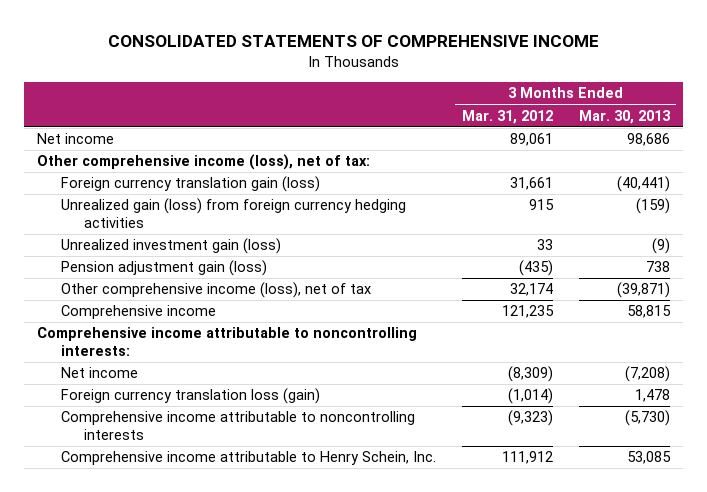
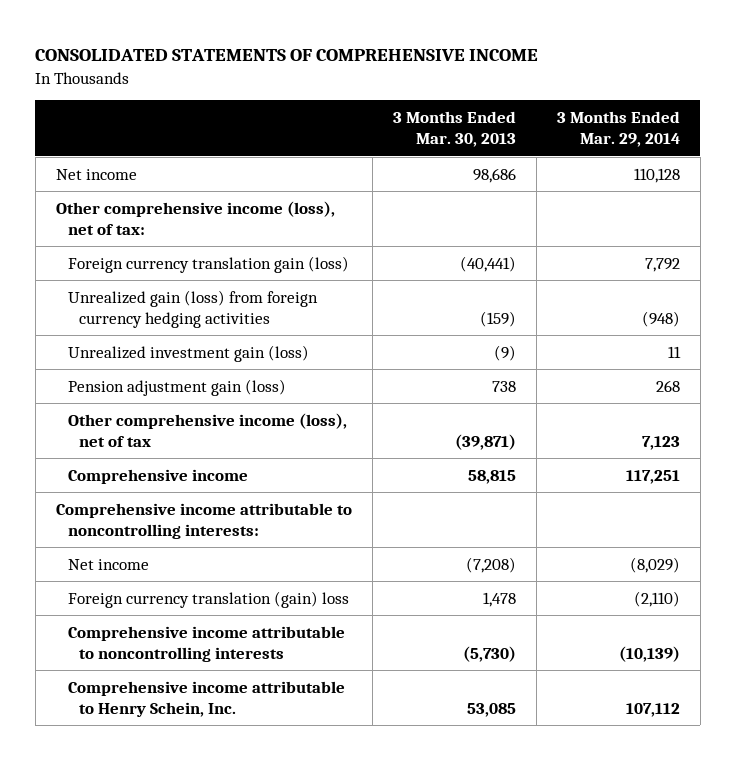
[461,109,553,124] Mar. 31, 2012 -> none
none -> [556,111,680,148] 3 Months Ended Mar. 29, 2014
[60,388,320,405] Foreign currency translation loss (gain) -> [67,590,349,608] Foreign currency translation (gain) loss

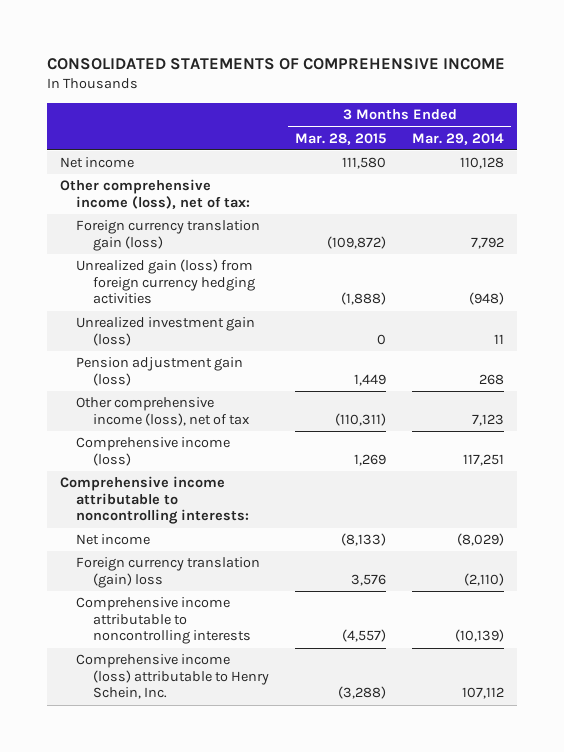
[392,111,516,148] 3 Months Ended Mar. 30, 2013 -> none
none -> [294,132,386,145] Mar. 28, 2015
[67,468,248,484] Comprehensive income -> [76,437,231,466] Comprehensive income (loss)
[67,680,345,717] Comprehensive income attributable to Henry Schein, Inc. -> [76,654,269,700] Comprehensive income (loss) attributable to Henry Schein, Inc.

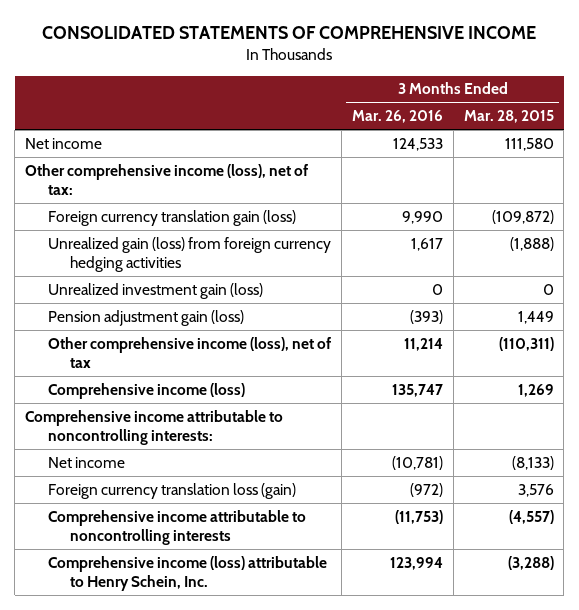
[412,132,505,145] Mar. 29, 2014 -> none
none -> [351,110,443,124] Mar. 26, 2016
[76,557,261,588] Foreign currency translation (gain) loss -> [47,482,296,499] Foreign currency translation loss (gain)

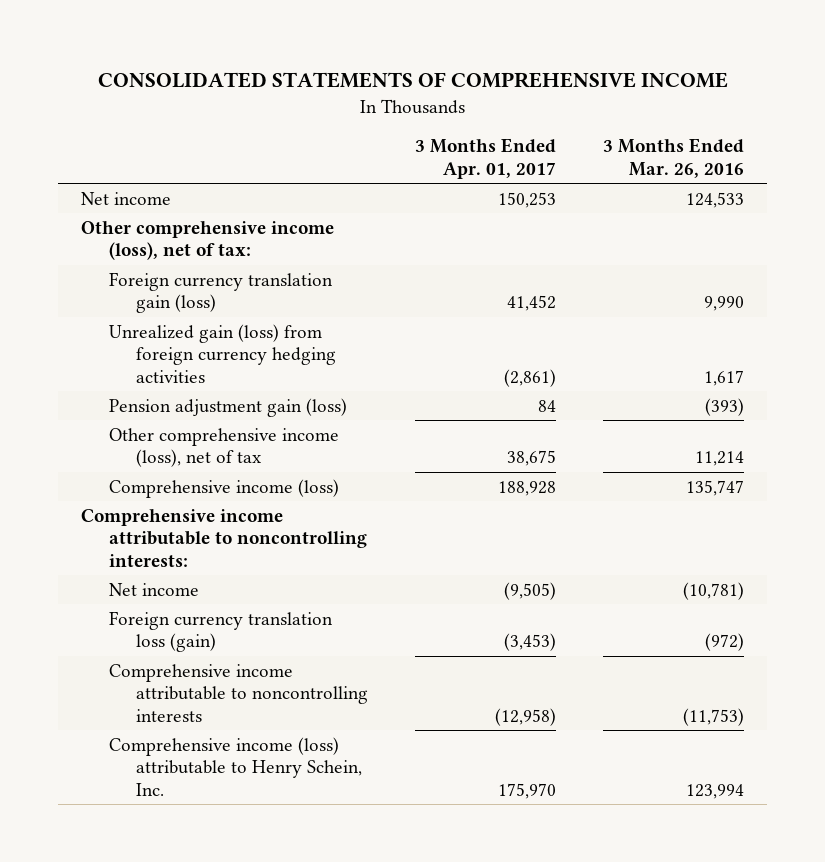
[463,110,554,124] Mar. 28, 2015 -> none
none -> [414,138,556,179] 3 Months Ended Apr. 01, 2017
[47,282,263,299] Unrealized investment gain (loss) -> none

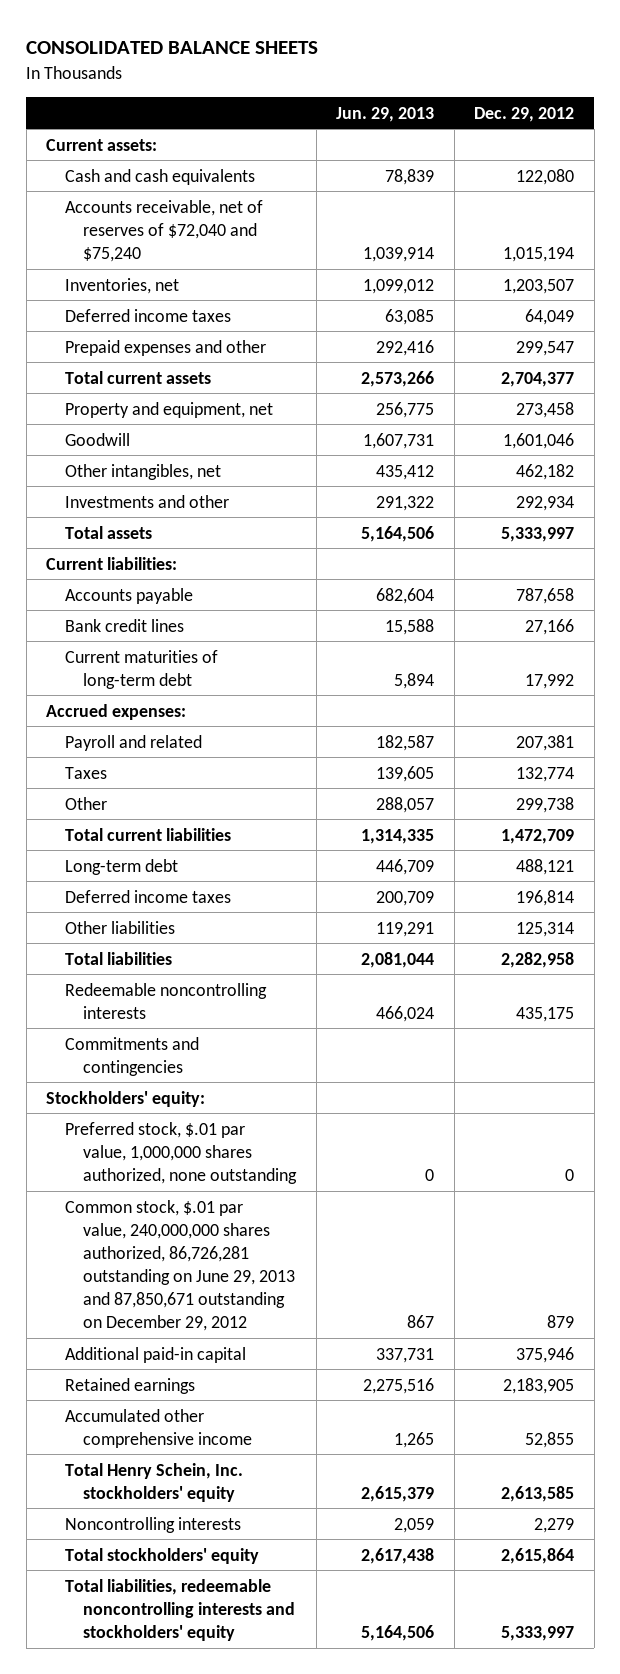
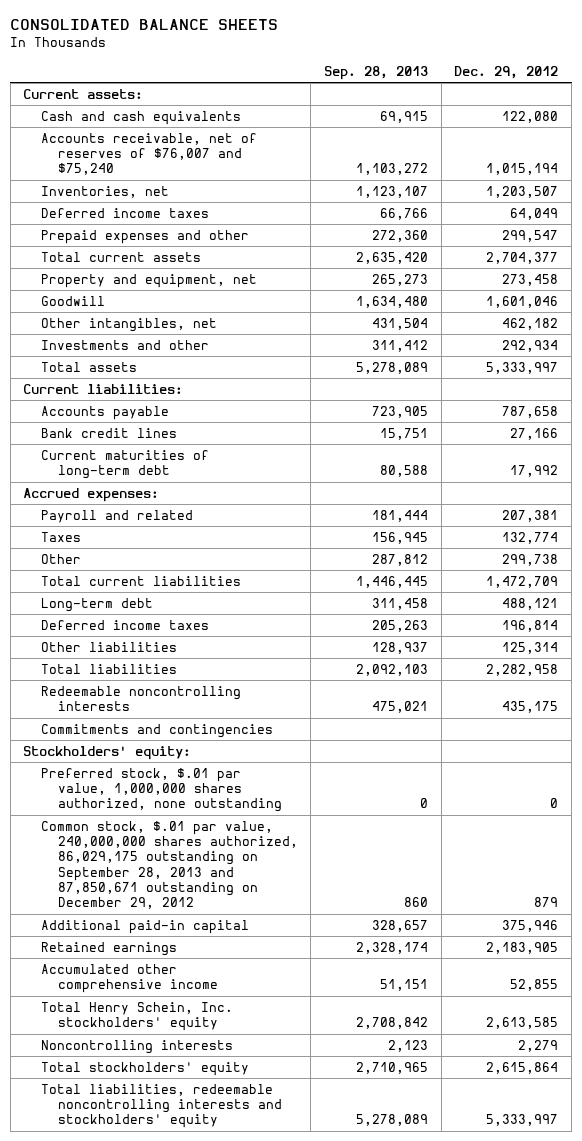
[336,106,435,122] Jun. 29, 2013 -> none
none -> [323,65,428,80] Sep. 28, 2013
[64,199,263,262] Accounts receivable, net of reserves of $72,040 and $75,240 -> [40,132,257,176] Accounts receivable, net of reserves of $76,007 and $75,240
[64,1199,296,1332] Common stock, $.01 par value, 240,000,000 shares authorized, 86,726,281 outstanding on June 29, 2013 and 87,850,671 outstanding on December 29, 2012 -> [40,820,298,910] Common stock, $.01 par value, 240,000,000 shares authorized, 86,029,175 outstanding on September 28, 2013 and 87,850,671 outstanding on December 29, 2012

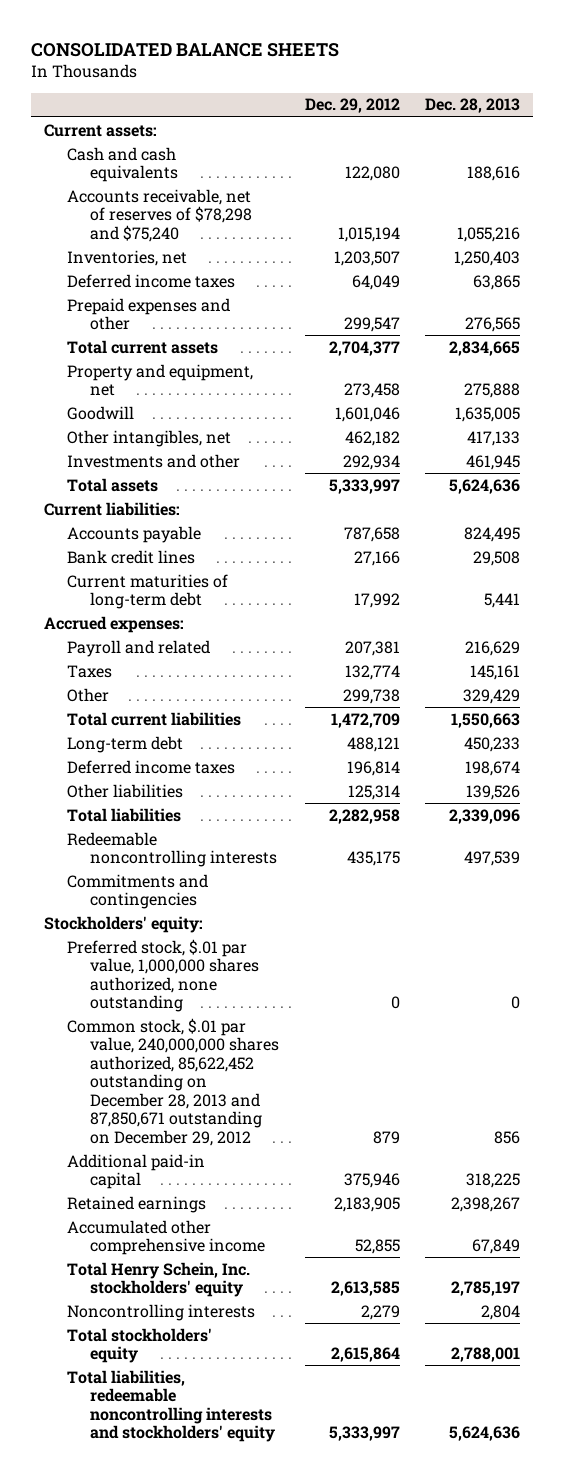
[323,65,428,80] Sep. 28, 2013 -> none
none -> [424,98,520,114] Dec. 28, 2013
[40,132,257,176] Accounts receivable, net of reserves of $76,007 and $75,240 -> [67,188,253,242] Accounts receivable, net of reserves of $78,298 and $75,240
[40,820,298,910] Common stock, $.01 par value, 240,000,000 shares authorized, 86,029,175 outstanding on September 28, 2013 and 87,850,671 outstanding on December 29, 2012 -> [67,1017,280,1146] Common stock, $.01 par value, 240,000,000 shares authorized, 85,622,452 outstanding on December 28, 2013 and 87,850,671 outstanding on December 29, 2012

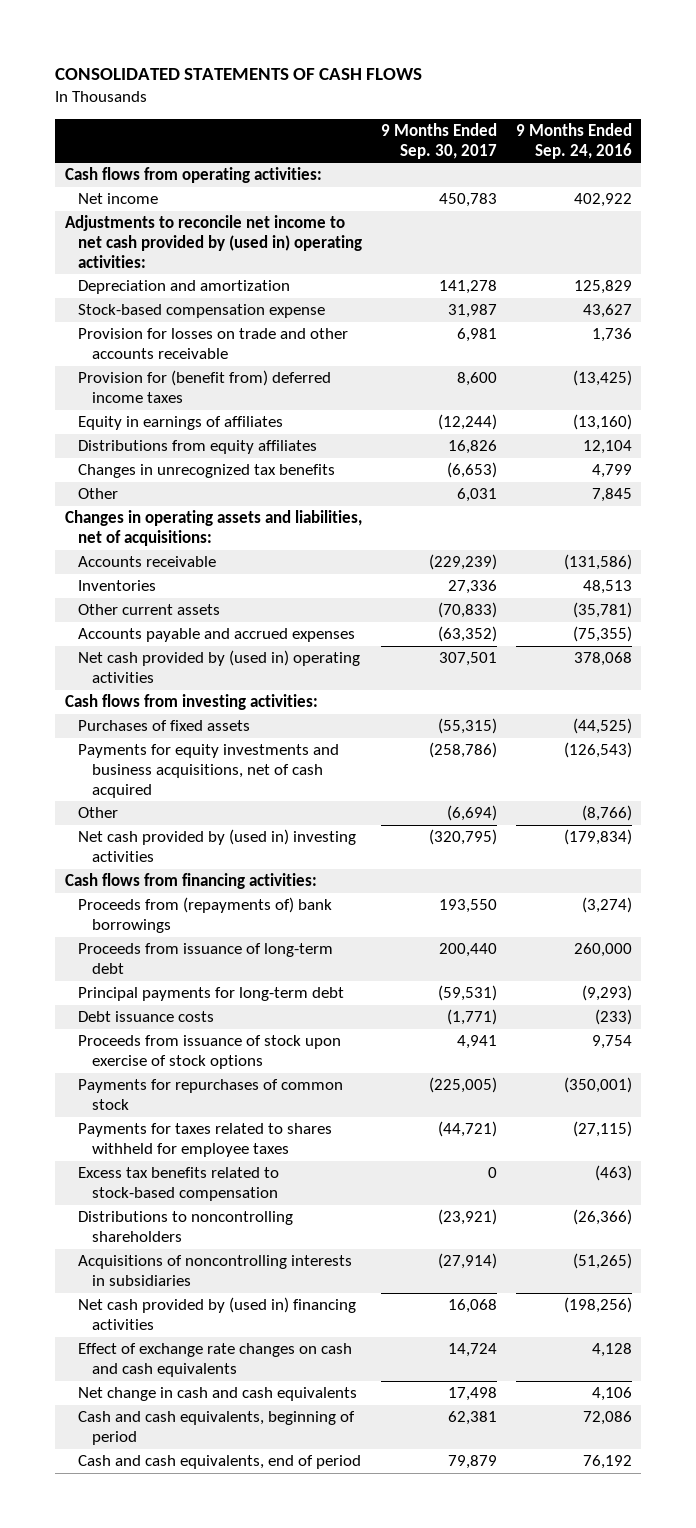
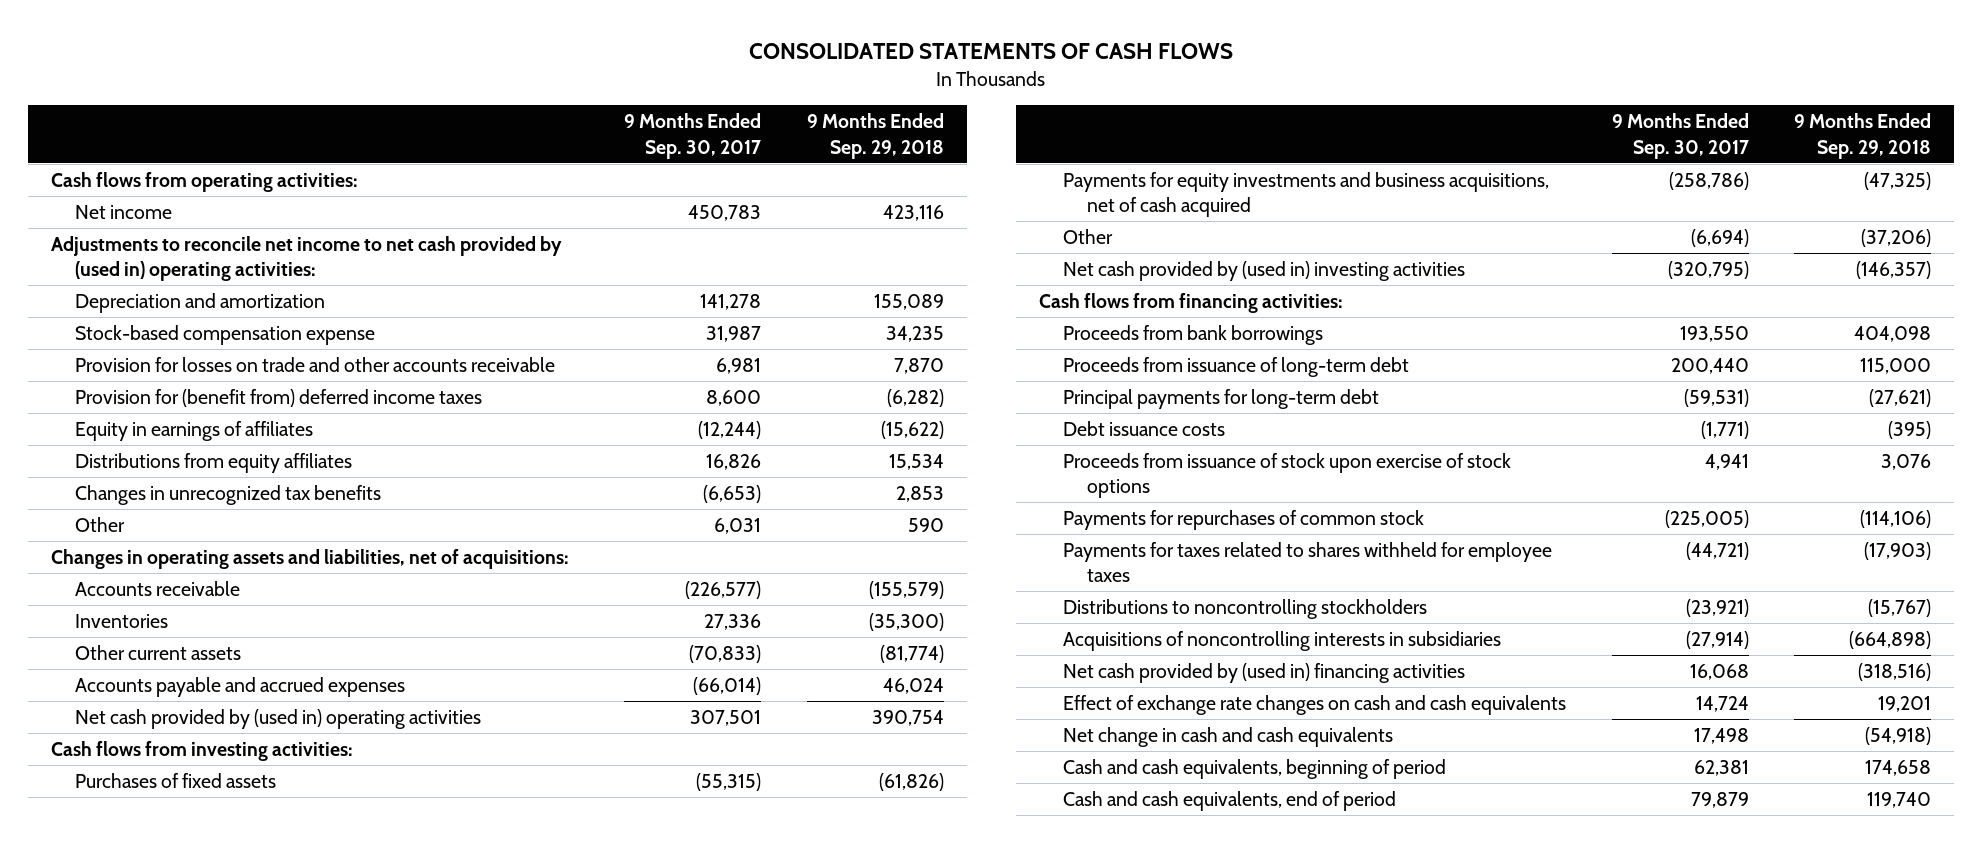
[515,123,632,159] 9 Months Ended Sep. 24, 2016 -> none
none -> [806,113,944,159] 9 Months Ended Sep. 29, 2018
[428,554,497,571] (229,239) -> [685,580,762,599] (226,577)
[437,626,497,643] (63,352) -> [693,676,762,695] (66,014)
[78,897,333,934] Proceeds from (repayments of) bank borrowings -> [1062,324,1323,345] Proceeds from bank borrowings
[78,1167,280,1202] Excess tax benefits related to stock-based compensation -> none
[78,1211,294,1243] Distributions to noncontrolling shareholders -> [1062,598,1427,619] Distributions to noncontrolling stockholders

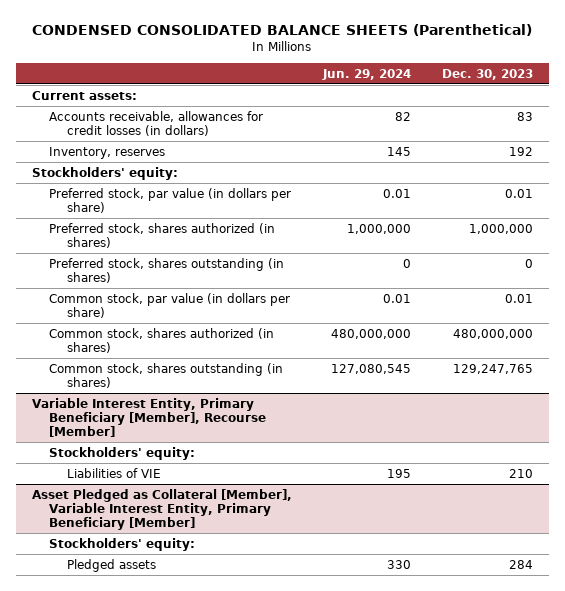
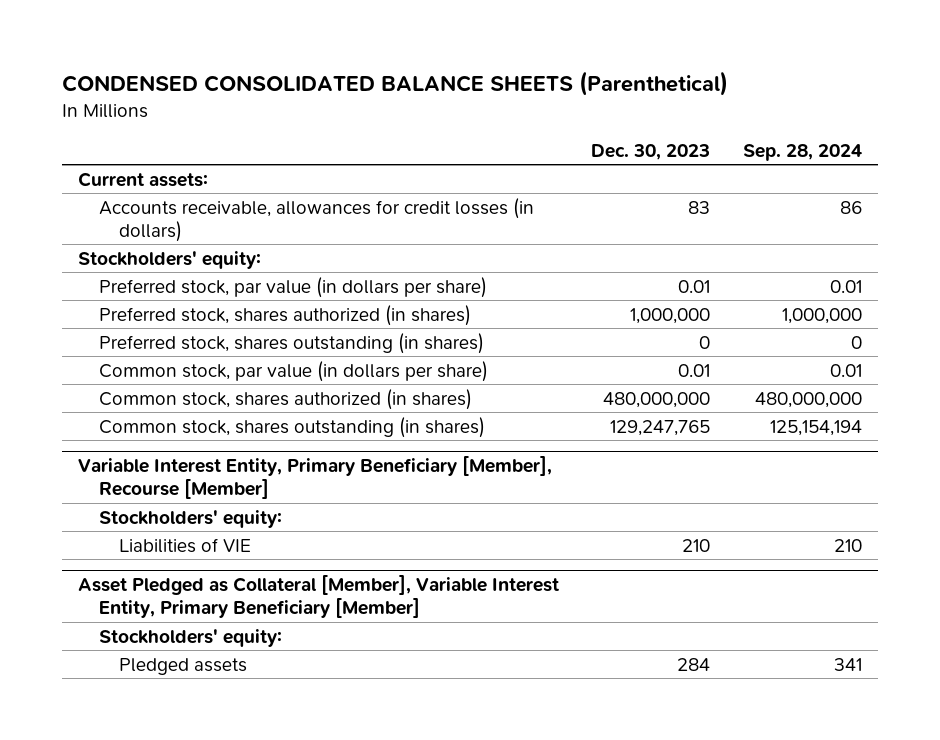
[321,68,411,80] Jun. 29, 2024 -> none
none -> [742,143,862,161] Sep. 28, 2024
[49,146,166,159] Inventory, reserves -> none

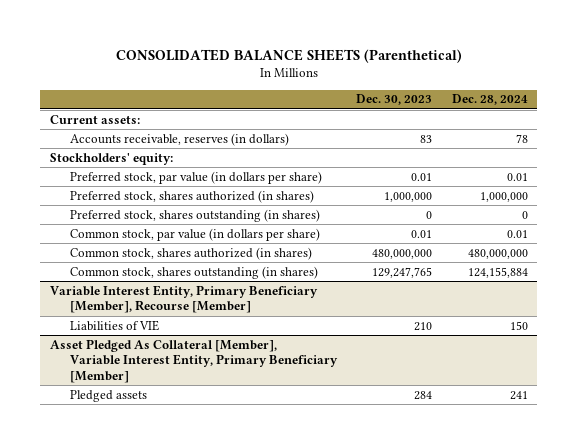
[61,71,728,97] CONDENSED CONSOLIDATED BALANCE SHEETS (Parenthetical) -> [115,48,462,63] CONSOLIDATED BALANCE SHEETS (Parenthetical)
[742,143,862,161] Sep. 28, 2024 -> none
none -> [451,94,528,106] Dec. 28, 2024
[98,197,534,242] Accounts receivable, allowances for credit losses (in dollars) -> [69,132,289,146] Accounts receivable, reserves (in dollars)
[98,509,282,528] Stockholders' equity: -> none
[98,628,282,647] Stockholders' equity: -> none
[77,575,559,619] Asset Pledged as Collateral [Member], Variable Interest Entity, Primary Beneficiary [Member] -> [49,338,338,383] Asset Pledged As Collateral [Member], Variable Interest Entity, Primary Beneficiary [Member]

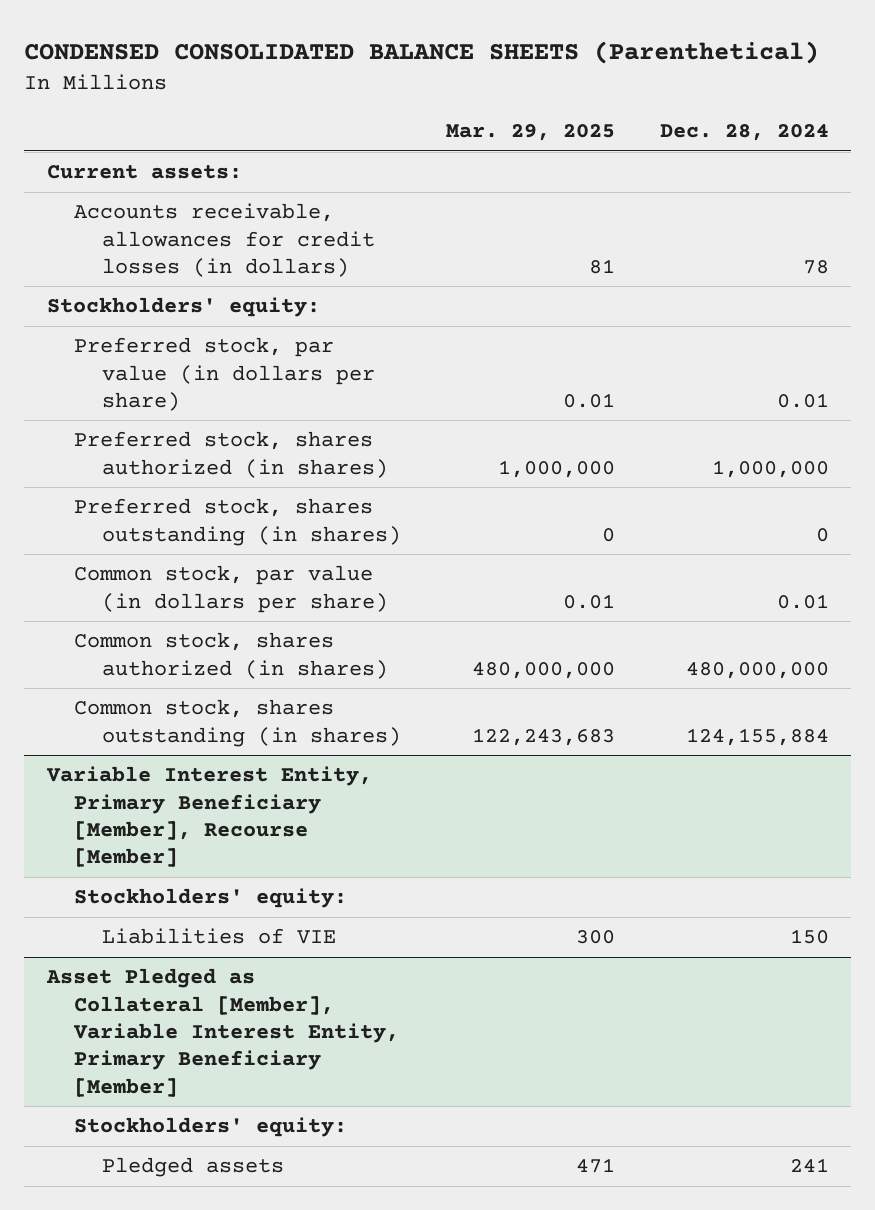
[115,48,462,63] CONSOLIDATED BALANCE SHEETS (Parenthetical) -> [24,40,820,64] CONDENSED CONSOLIDATED BALANCE SHEETS (Parenthetical)
[356,94,433,106] Dec. 30, 2023 -> none
none -> [445,124,615,142] Mar. 29, 2025
[69,132,289,146] Accounts receivable, reserves (in dollars) -> [74,203,375,278] Accounts receivable, allowances for credit losses (in dollars)
none -> [74,888,348,909] Stockholders' equity:
[49,338,338,383] Asset Pledged As Collateral [Member], Variable Interest Entity, Primary Beneficiary [Member] -> [45,968,400,1097] Asset Pledged as Collateral [Member], Variable Interest Entity, Primary Beneficiary [Member]
none -> [74,1117,348,1138] Stockholders' equity:

